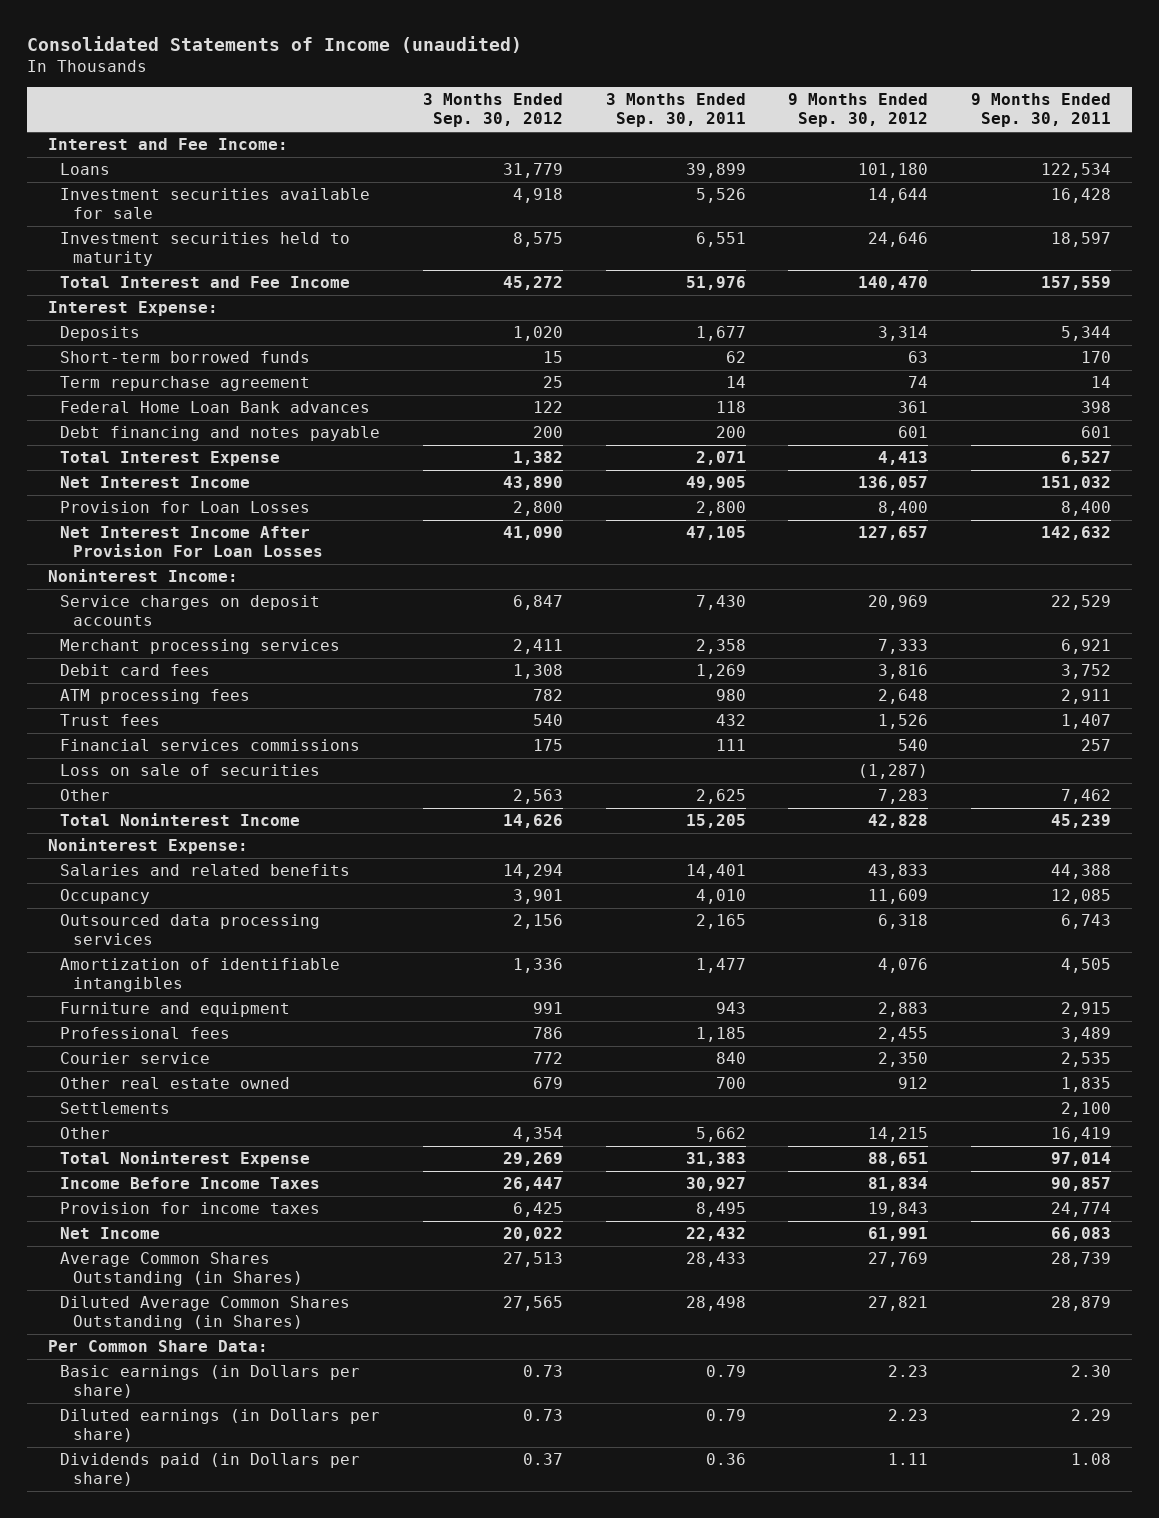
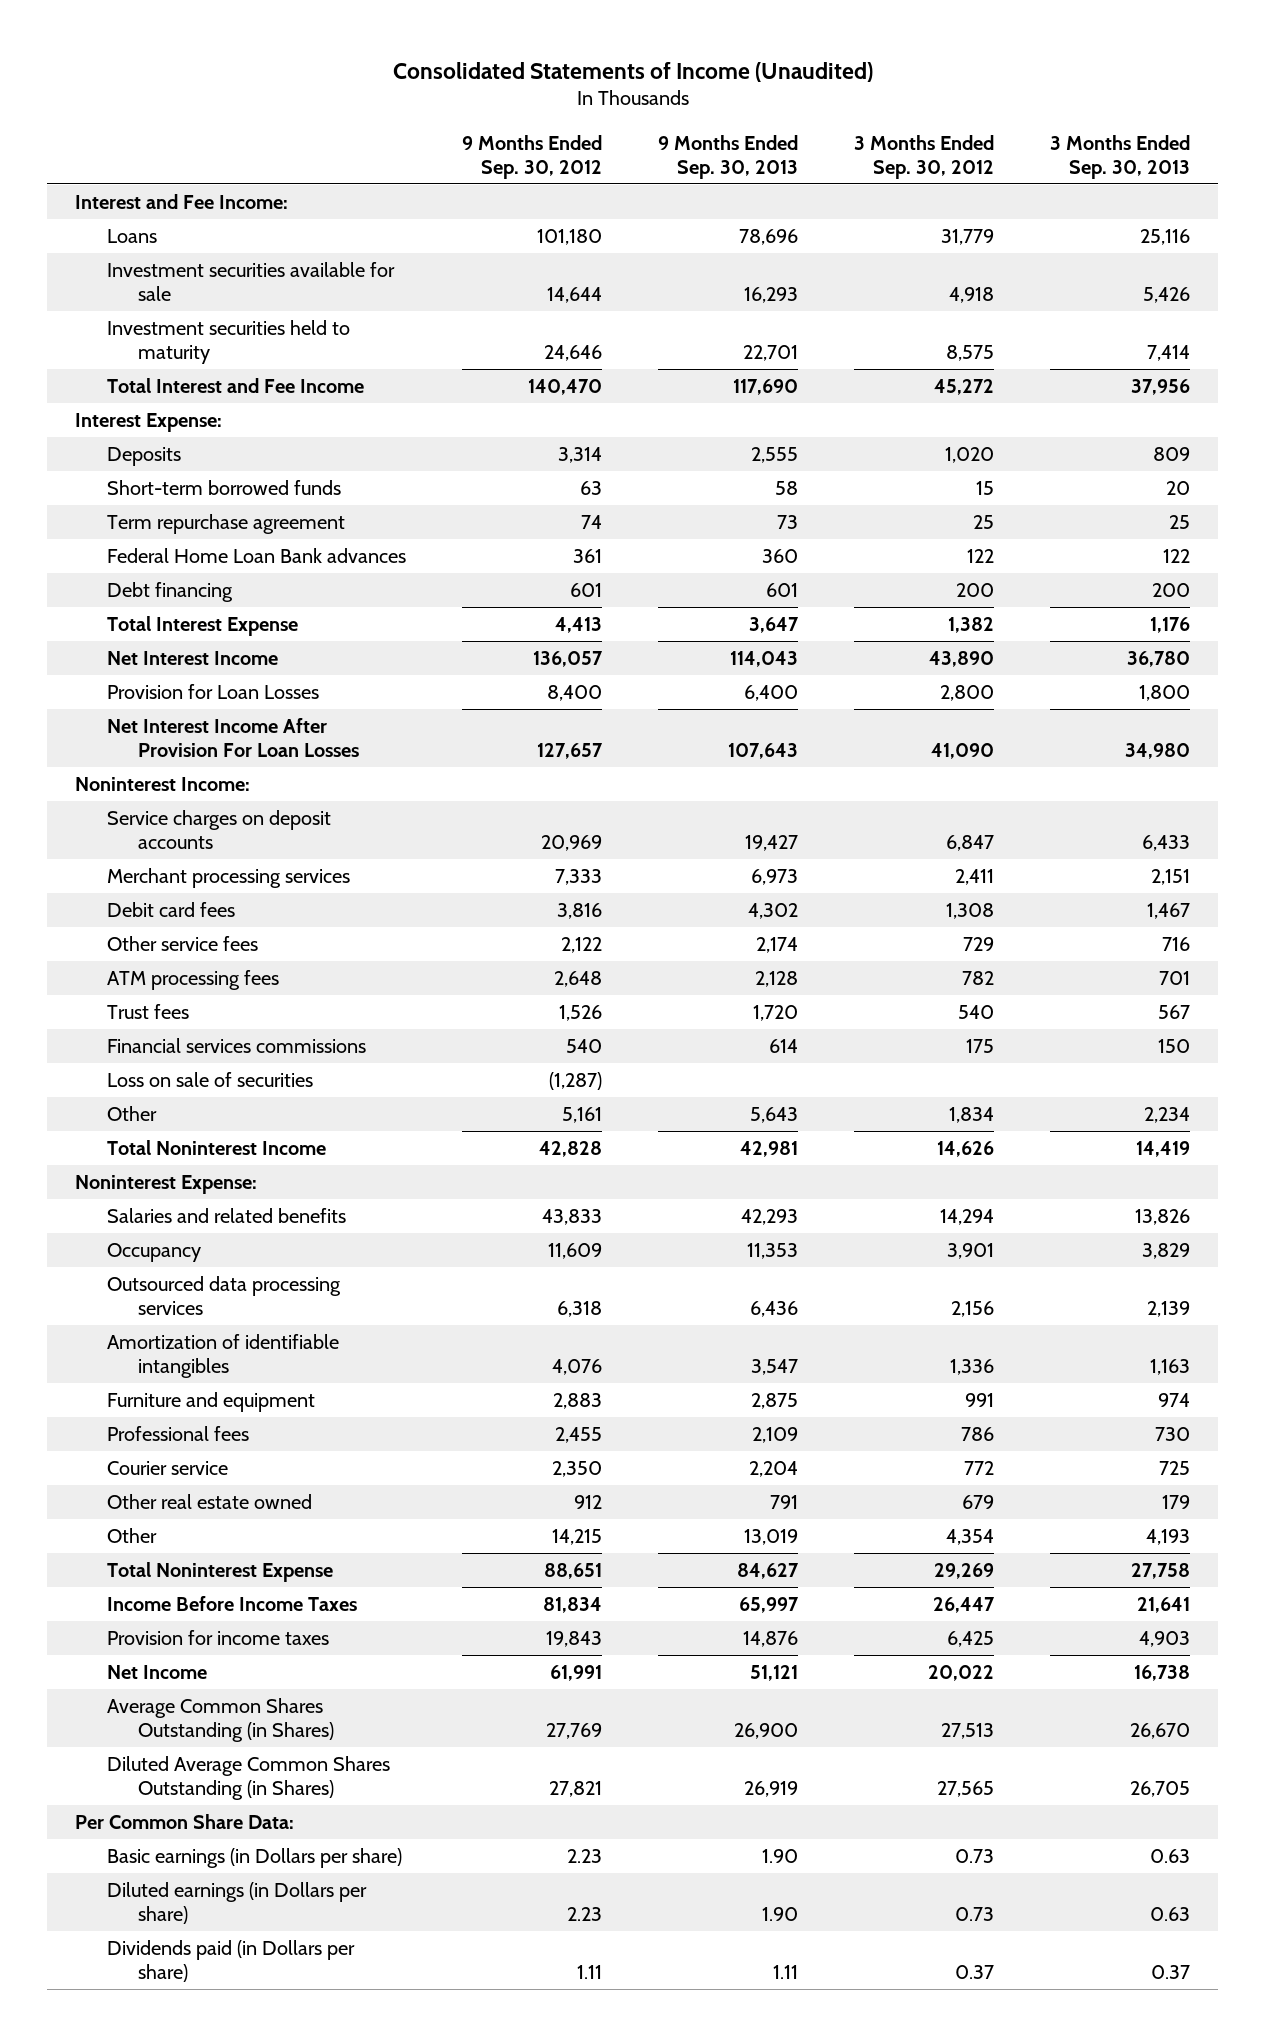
[26,35,522,53] Consolidated Statements of Income (unaudited) -> [392,61,873,82] Consolidated Statements of Income (Unaudited)
[605,93,746,128] 3 Months Ended Sep. 30, 2011 -> none
[970,93,1111,128] 9 Months Ended Sep. 30, 2011 -> none
none -> [657,134,798,179] 9 Months Ended Sep. 30, 2013
none -> [1049,134,1190,179] 3 Months Ended Sep. 30, 2013
[60,425,381,441] Debt financing and notes payable -> [106,582,233,603] Debt financing
none -> [106,936,258,952] Other service fees
[512,788,563,804] 2,563 -> [948,1107,994,1124] 1,834
[878,788,929,804] 7,283 -> [561,1107,602,1124] 5,161
[60,1101,171,1114] Settlements -> none

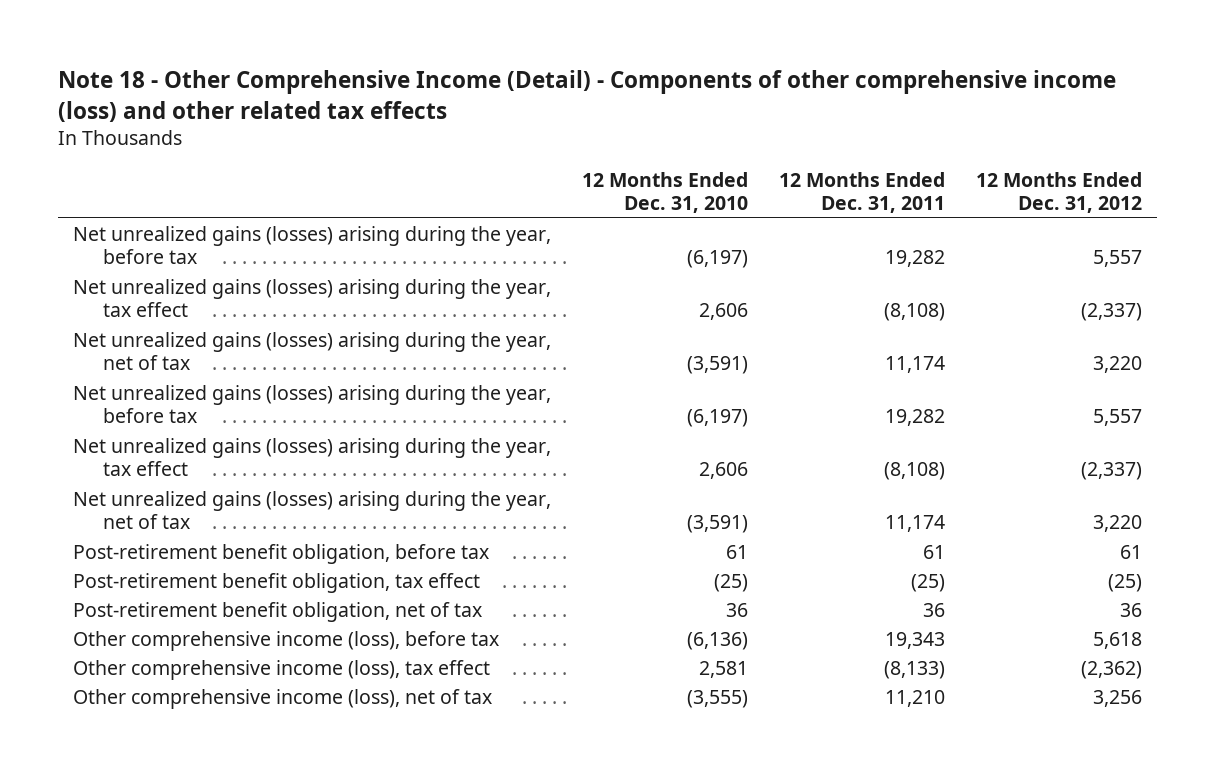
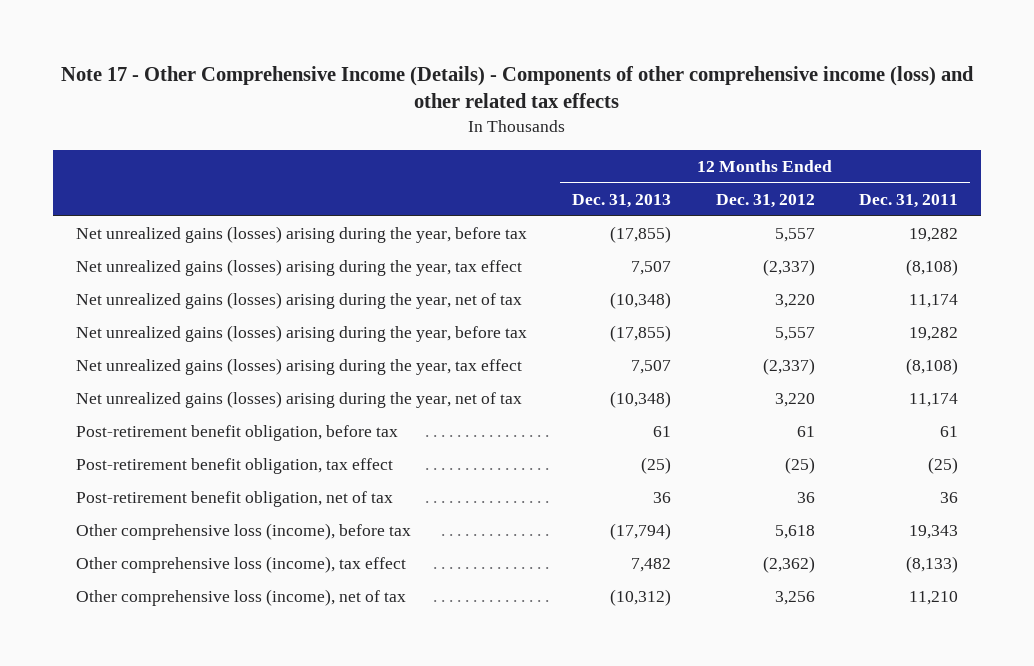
[57,70,1116,122] Note 18 - Other Comprehensive Income (Detail) - Components of other comprehensive income (loss) and other related tax effects -> [61,65,975,109] Note 17 - Other Comprehensive Income (Details) - Components of other comprehensive income (loss) and other related tax effects
[582,171,749,214] 12 Months Ended Dec. 31, 2010 -> none
none -> [571,193,671,208] Dec. 31, 2013
[73,630,500,651] Other comprehensive income (loss), before tax -> [75,523,411,541] Other comprehensive loss (income), before tax
[73,659,491,680] Other comprehensive income (loss), tax effect -> [75,556,406,574] Other comprehensive loss (income), tax effect
[73,688,493,709] Other comprehensive income (loss), net of tax -> [75,589,406,607] Other comprehensive loss (income), net of tax

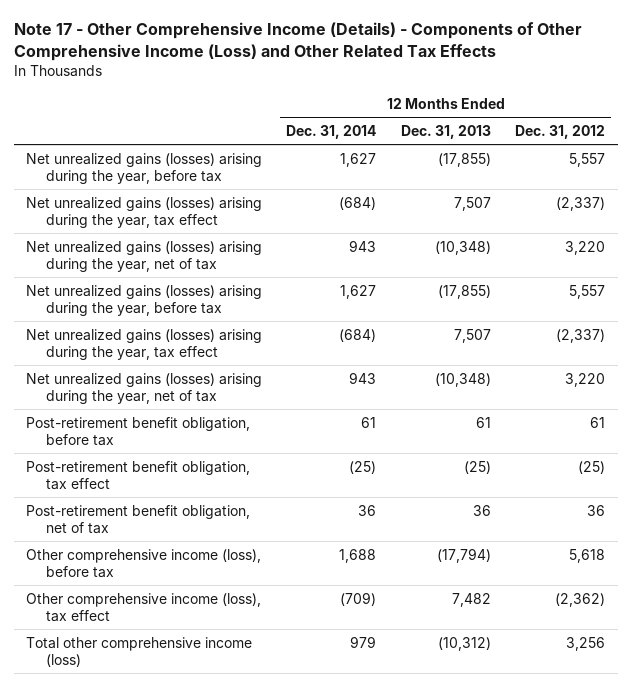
[61,65,975,109] Note 17 - Other Comprehensive Income (Details) - Components of other comprehensive income (loss) and other related tax effects -> [13,22,582,62] Note 17 - Other Comprehensive Income (Details) - Components of Other Comprehensive Income (Loss) and Other Related Tax Effects
[859,193,959,208] Dec. 31, 2011 -> none
none -> [286,124,377,139] Dec. 31, 2014
[75,523,411,541] Other comprehensive loss (income), before tax -> [25,548,261,578] Other comprehensive income (loss), before tax
[75,556,406,574] Other comprehensive loss (income), tax effect -> [25,592,261,622] Other comprehensive income (loss), tax effect
[75,589,406,607] Other comprehensive loss (income), net of tax -> [25,636,252,667] Total other comprehensive income (loss)

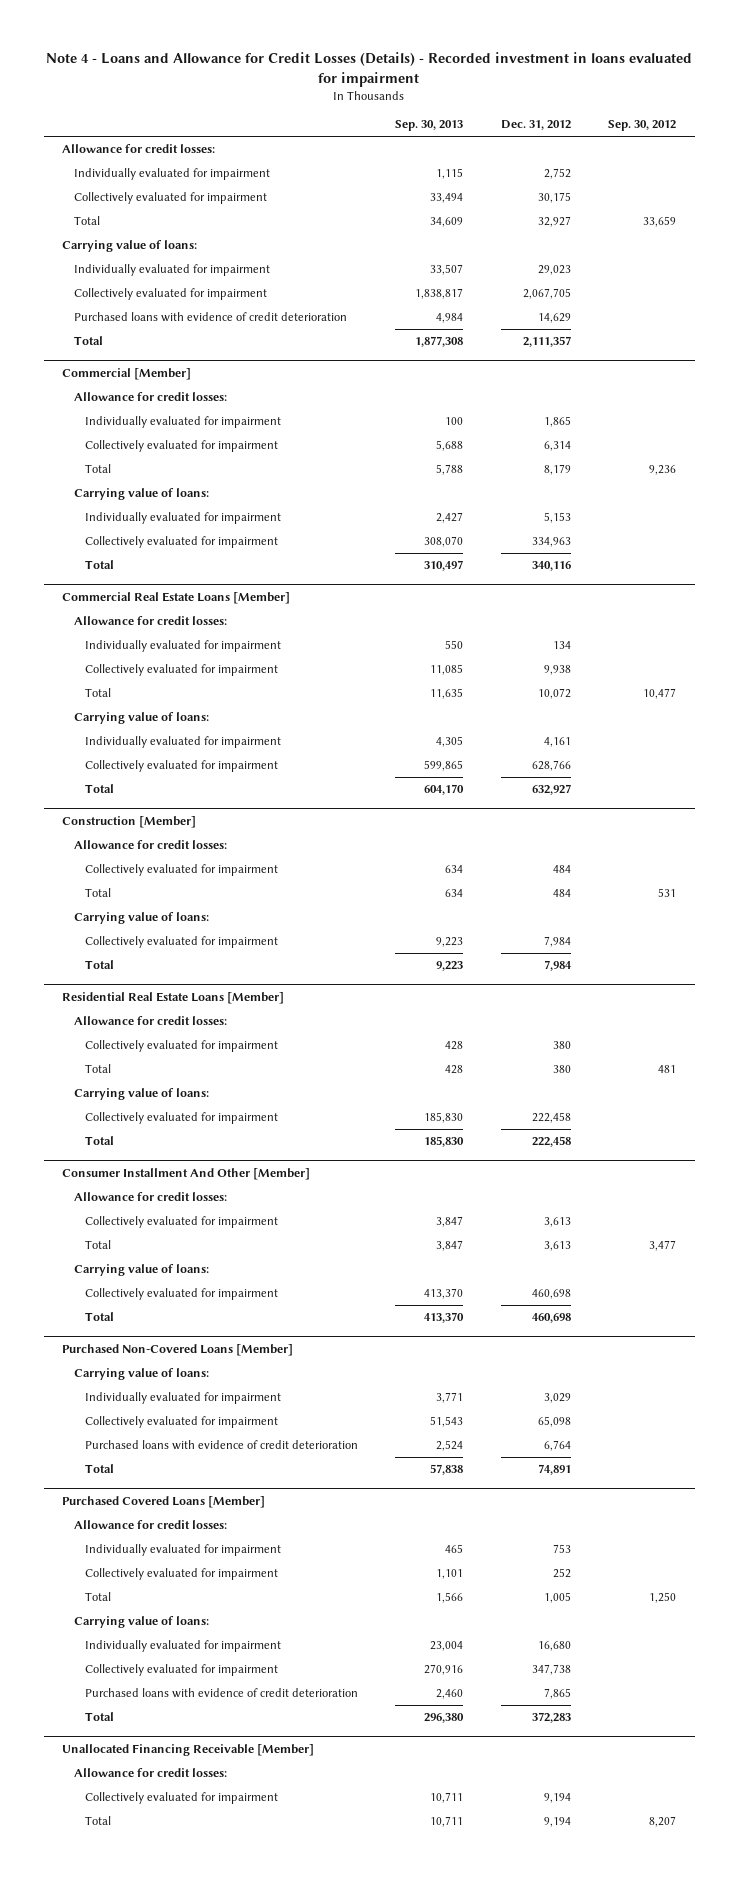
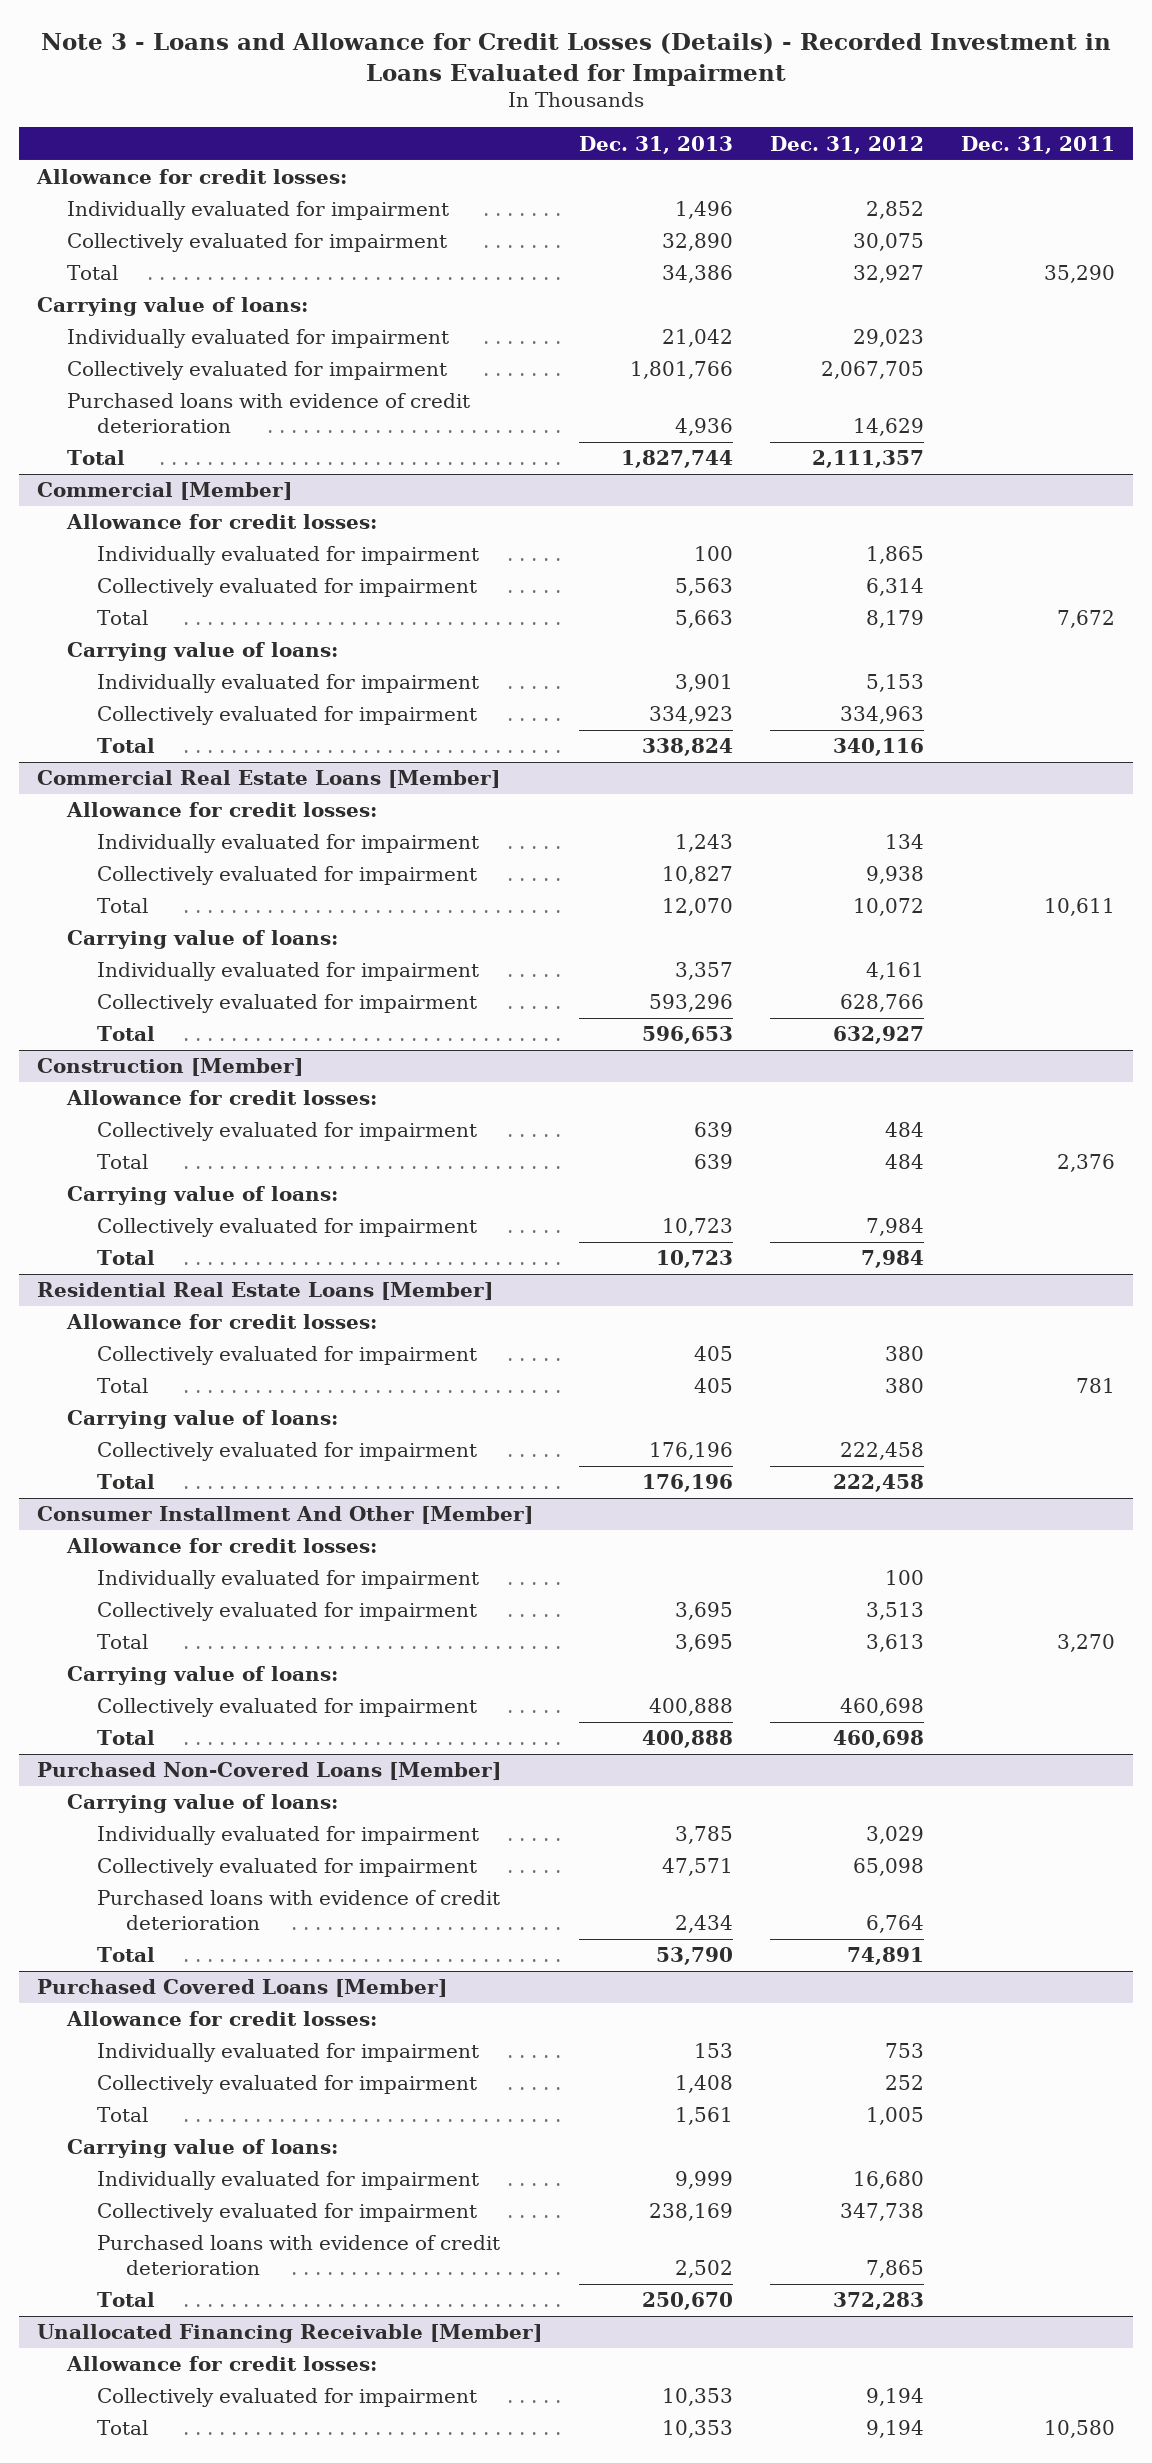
[46,52,693,87] Note 4 - Loans and Allowance for Credit Losses (Details) - Recorded investment in loans evaluated for impairment -> [41,32,1112,86] Note 3 - Loans and Allowance for Credit Losses (Details) - Recorded Investment in Loans Evaluated for Impairment
[395,120,464,132] Sep. 30, 2013 -> none
[608,120,677,132] Sep. 30, 2012 -> none
none -> [579,135,734,154] Dec. 31, 2013
none -> [960,135,1115,154] Dec. 31, 2011
[543,168,571,180] 2,752 -> [866,201,925,220] 2,852
[537,192,571,204] 30,175 -> [853,233,925,252] 30,075
none -> [96,1570,479,1590] Individually evaluated for impairment
[543,1217,571,1228] 3,613 -> [866,1602,925,1621] 3,513

